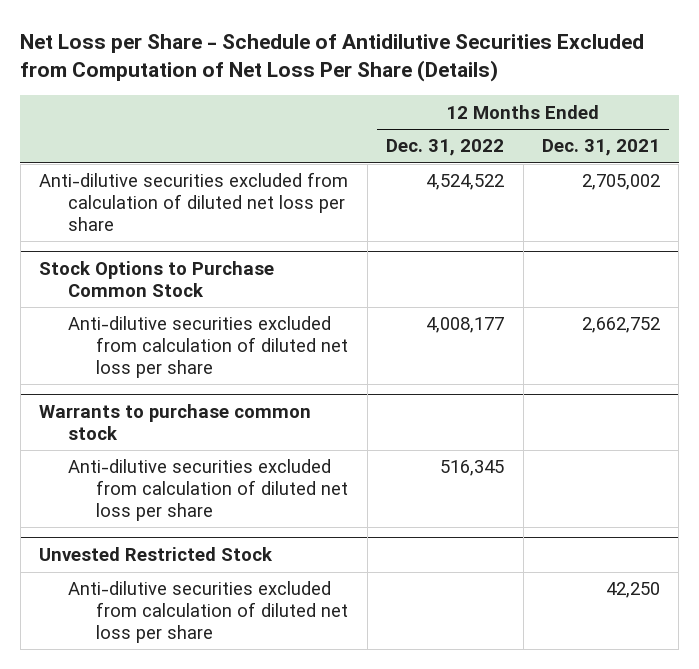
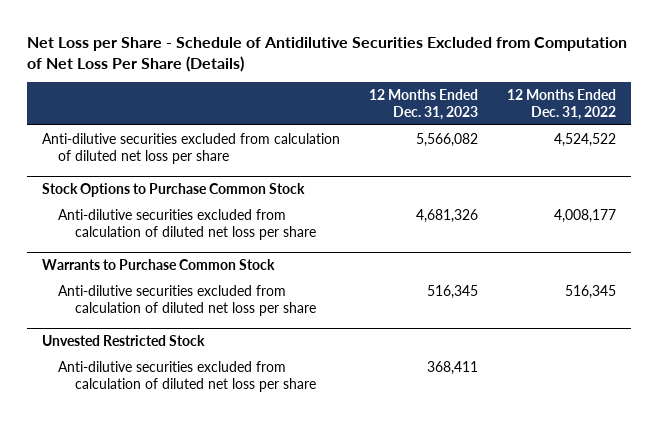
[541,139,660,157] Dec. 31, 2021 -> none
none -> [368,88,478,120] 12 Months Ended Dec. 31, 2023
[39,404,312,440] Warrants to purchase common stock -> [41,259,275,271] Warrants to Purchase Common Stock

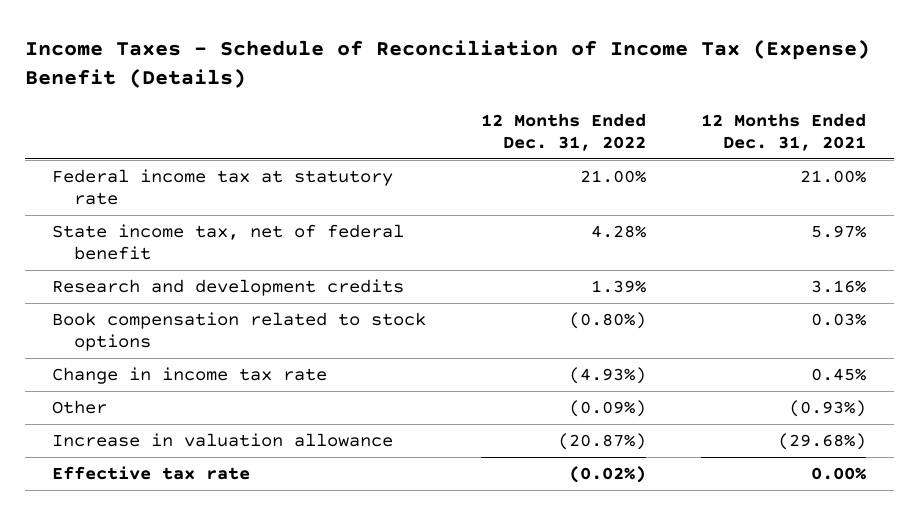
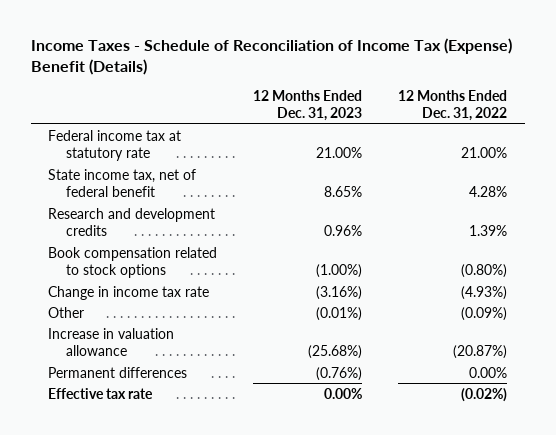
[701,112,867,151] 12 Months Ended Dec. 31, 2021 -> none
none -> [253,89,363,121] 12 Months Ended Dec. 31, 2023
none -> [48,366,188,378] Permanent differences

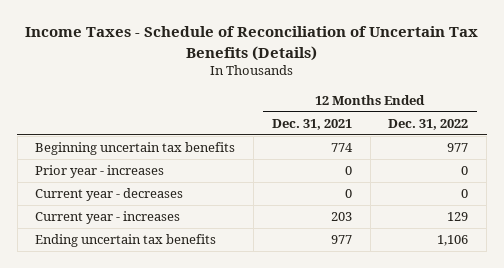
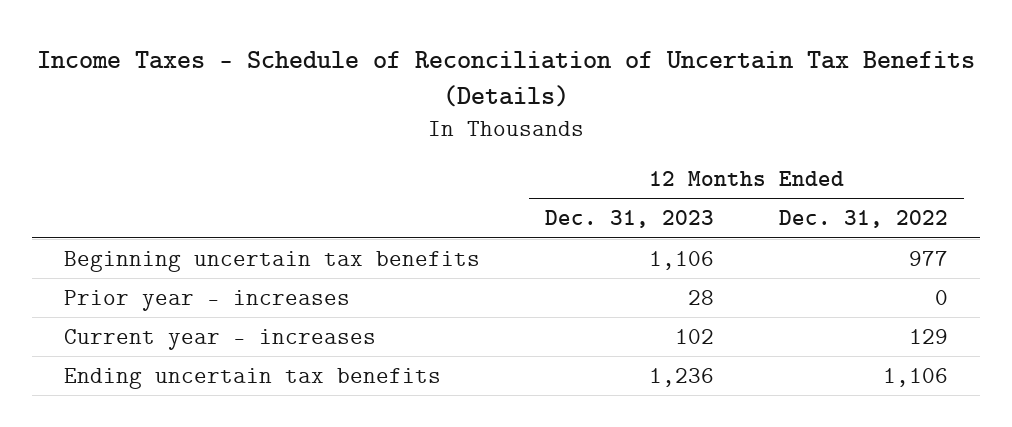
[271,118,352,130] Dec. 31, 2021 -> none
none -> [545,210,715,229] Dec. 31, 2023
[35,188,184,202] Current year - decreases -> none

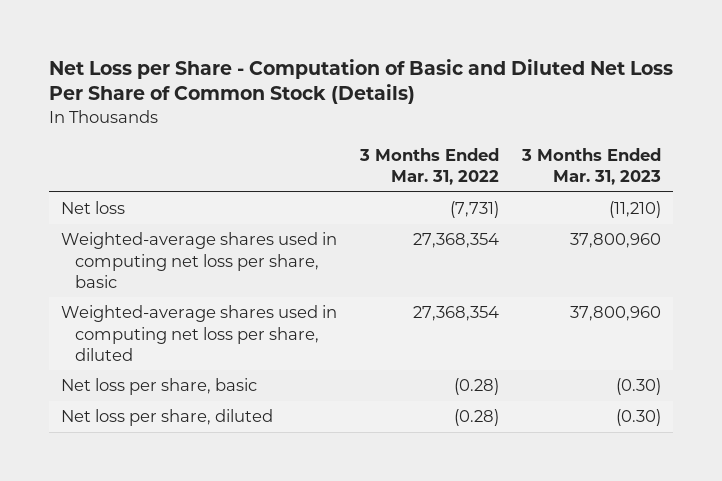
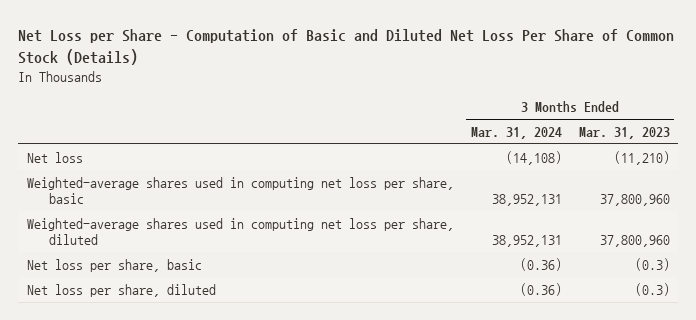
[358,147,499,185] 3 Months Ended Mar. 31, 2022 -> none
none -> [470,126,562,139] Mar. 31, 2024
[616,378,662,396] (0.30) -> [634,257,670,271] (0.3)
[616,409,662,427] (0.30) -> [634,282,670,296] (0.3)

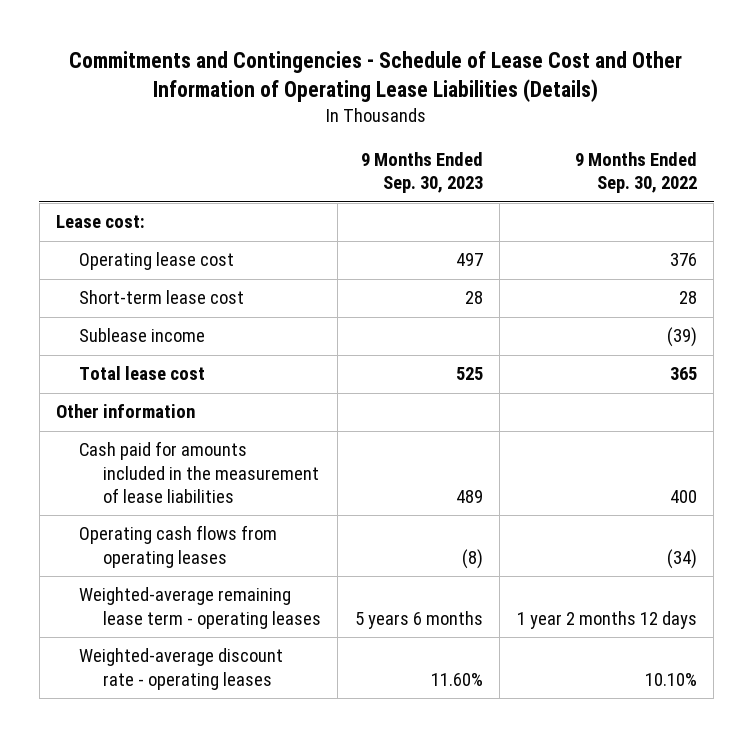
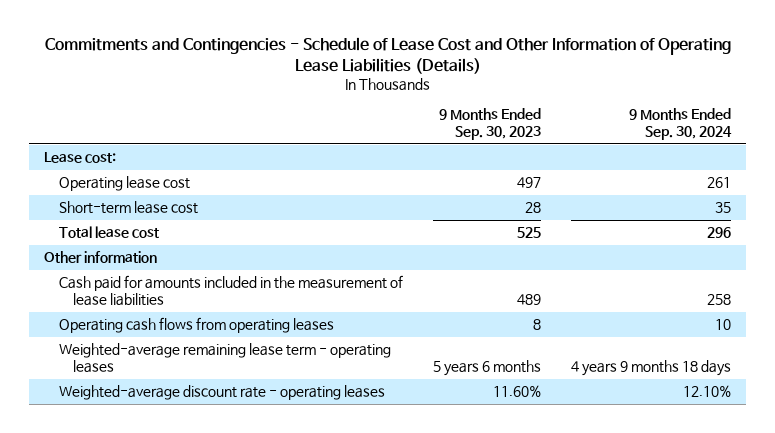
[574,152,697,194] 9 Months Ended Sep. 30, 2022 -> none
none -> [629,108,733,141] 9 Months Ended Sep. 30, 2024
[79,328,206,343] Sublease income -> none
[461,548,483,569] (8) -> [532,319,541,331] 8

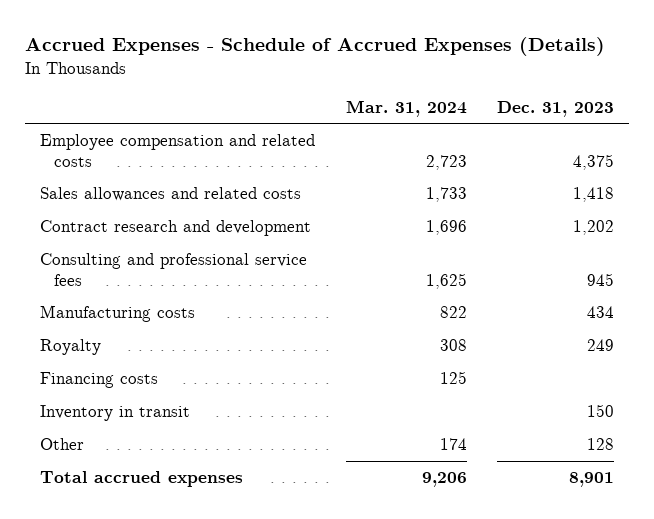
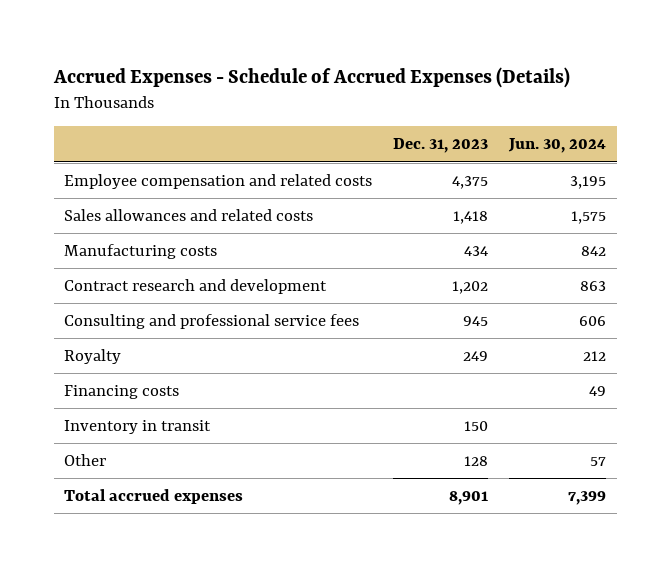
[345,99,467,117] Mar. 31, 2024 -> none
none -> [508,138,607,154] Jun. 30, 2024
[40,305,196,323] Manufacturing costs -> [64,243,218,259] Manufacturing costs

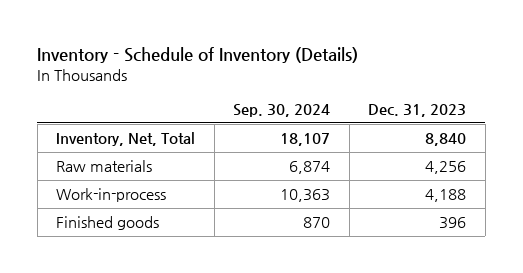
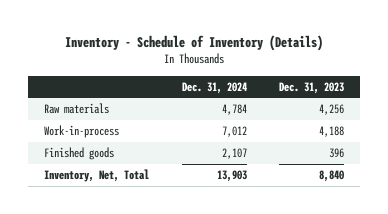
[233,104,331,118] Sep. 30, 2024 -> none
none -> [181,81,247,94] Dec. 31, 2024
[56,131,196,146] Inventory, Net, Total -> [44,169,150,183] Inventory, Net, Total

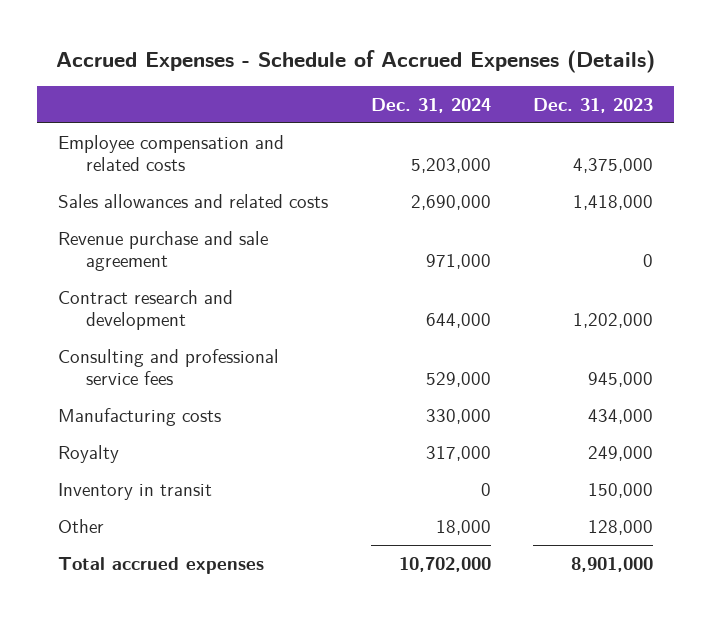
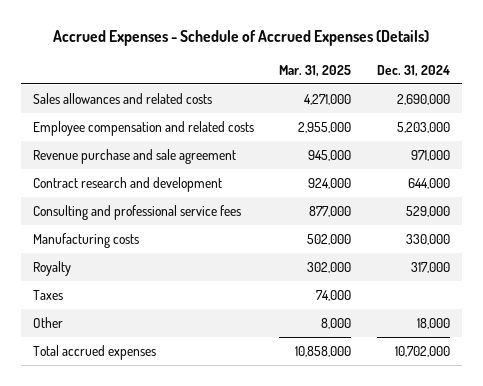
[532,97,653,113] Dec. 31, 2023 -> none
none -> [279,64,352,77] Mar. 31, 2025
[58,135,285,172] Employee compensation and related costs -> [33,121,255,137] Employee compensation and related costs
[58,483,213,501] Inventory in transit -> none
none -> [33,290,64,301] Taxes

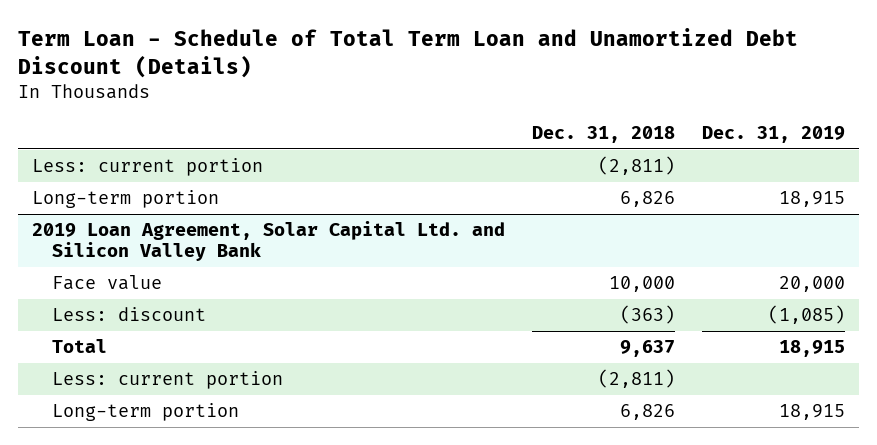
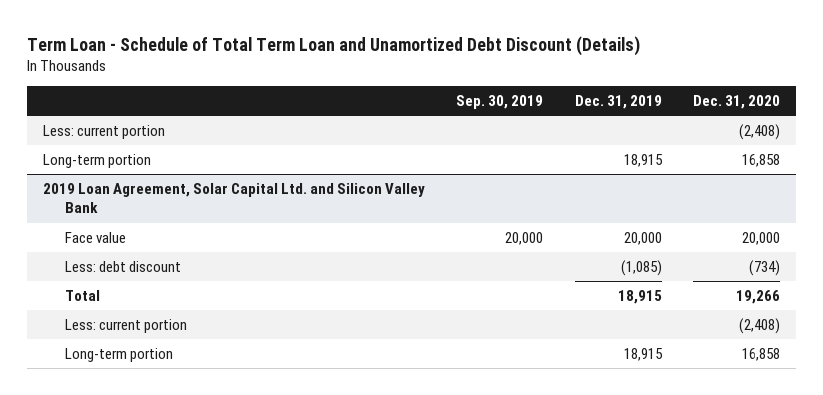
[532,125,676,143] Dec. 31, 2018 -> none
none -> [456,95,544,110] Sep. 30, 2019
none -> [693,95,781,110] Dec. 31, 2020
[52,307,207,322] Less: discount -> [65,261,182,273] Less: debt discount

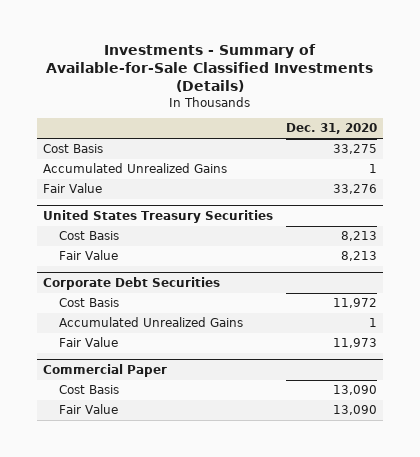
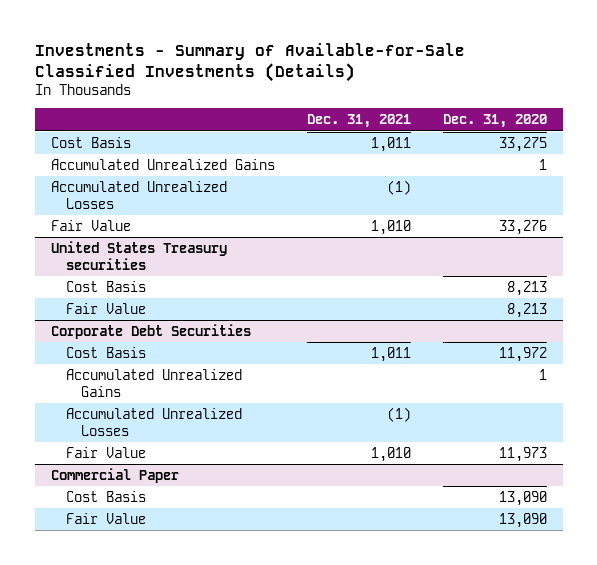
none -> [306,114,411,129] Dec. 31, 2021
none -> [50,180,227,209] Accumulated Unrealized Losses
[43,210,274,224] United States Treasury Securities -> [50,240,227,270] United States Treasury securities
none -> [65,407,242,436] Accumulated Unrealized Losses

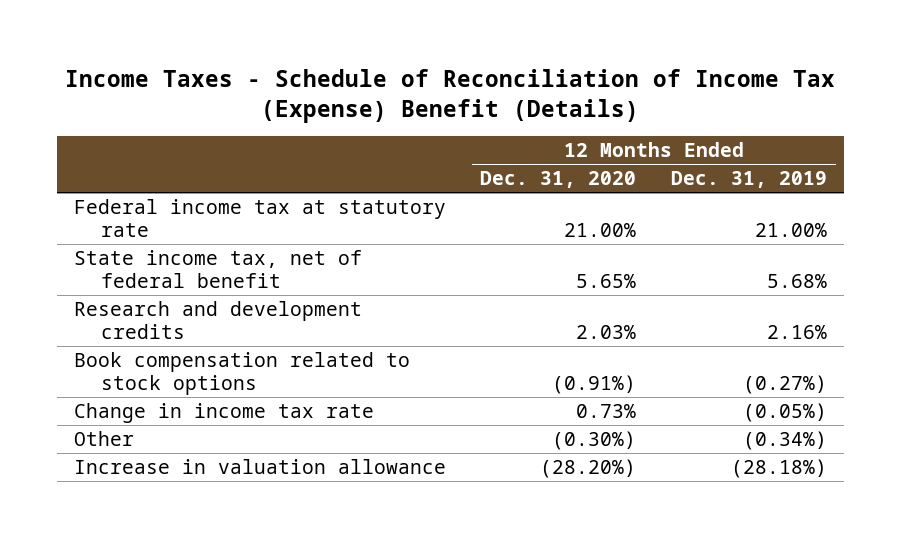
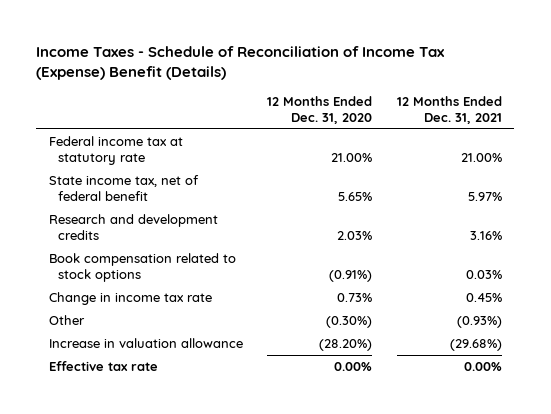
[670,171,827,189] Dec. 31, 2019 -> none
none -> [396,96,502,124] 12 Months Ended Dec. 31, 2021
none -> [48,361,158,372] Effective tax rate

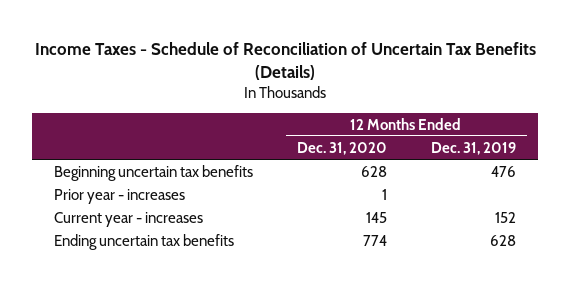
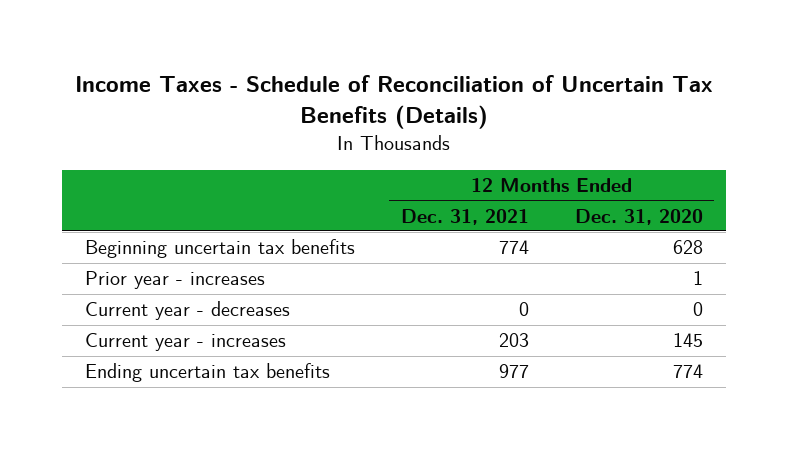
[430,141,516,155] Dec. 31, 2019 -> none
none -> [400,208,529,225] Dec. 31, 2021
none -> [84,301,290,321] Current year - decreases

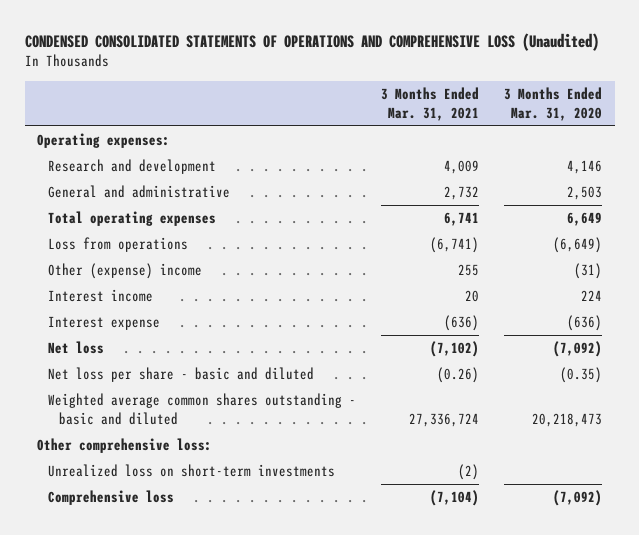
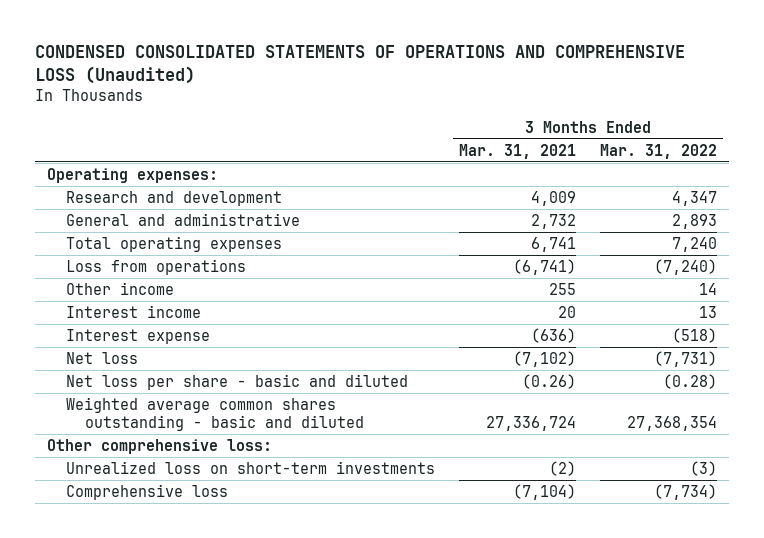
[504,86,603,121] 3 Months Ended Mar. 31, 2020 -> none
none -> [600,143,718,159] Mar. 31, 2022
[47,263,202,280] Other (expense) income -> [66,281,175,295] Other income

